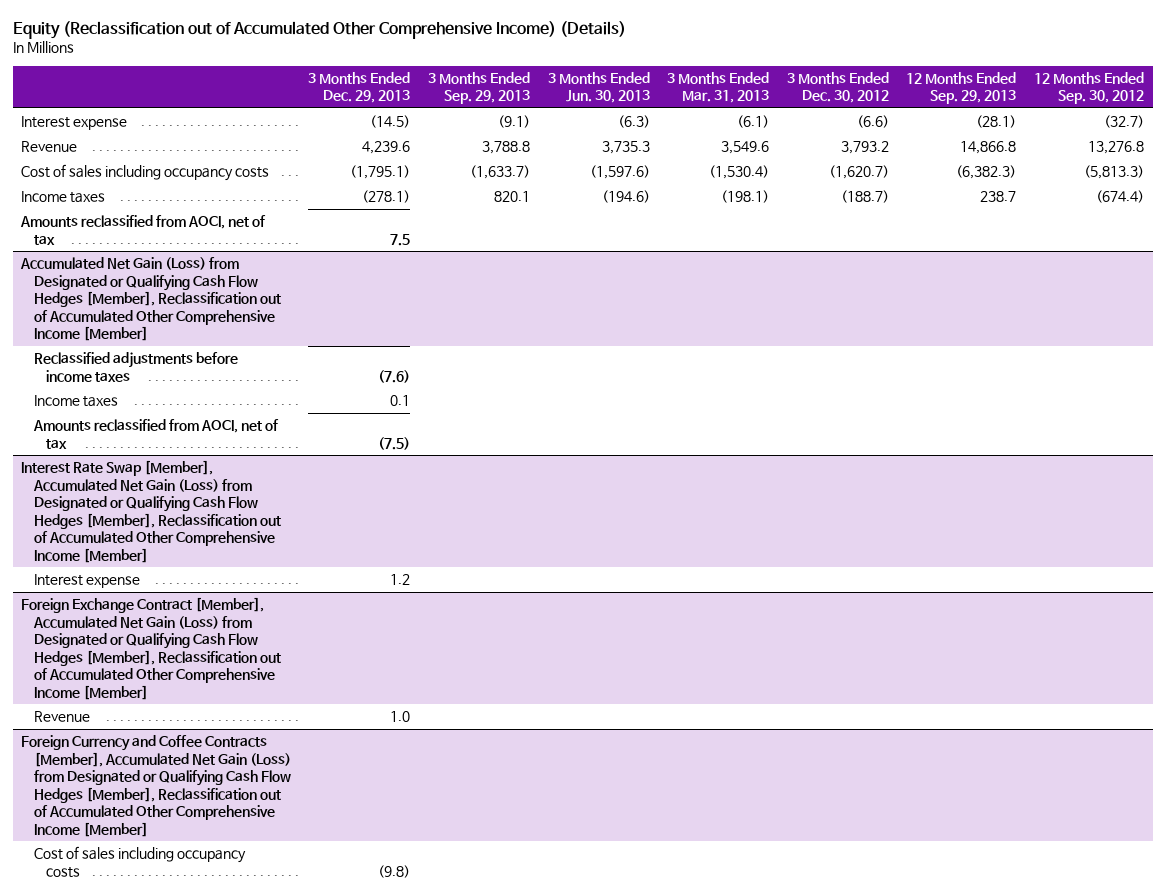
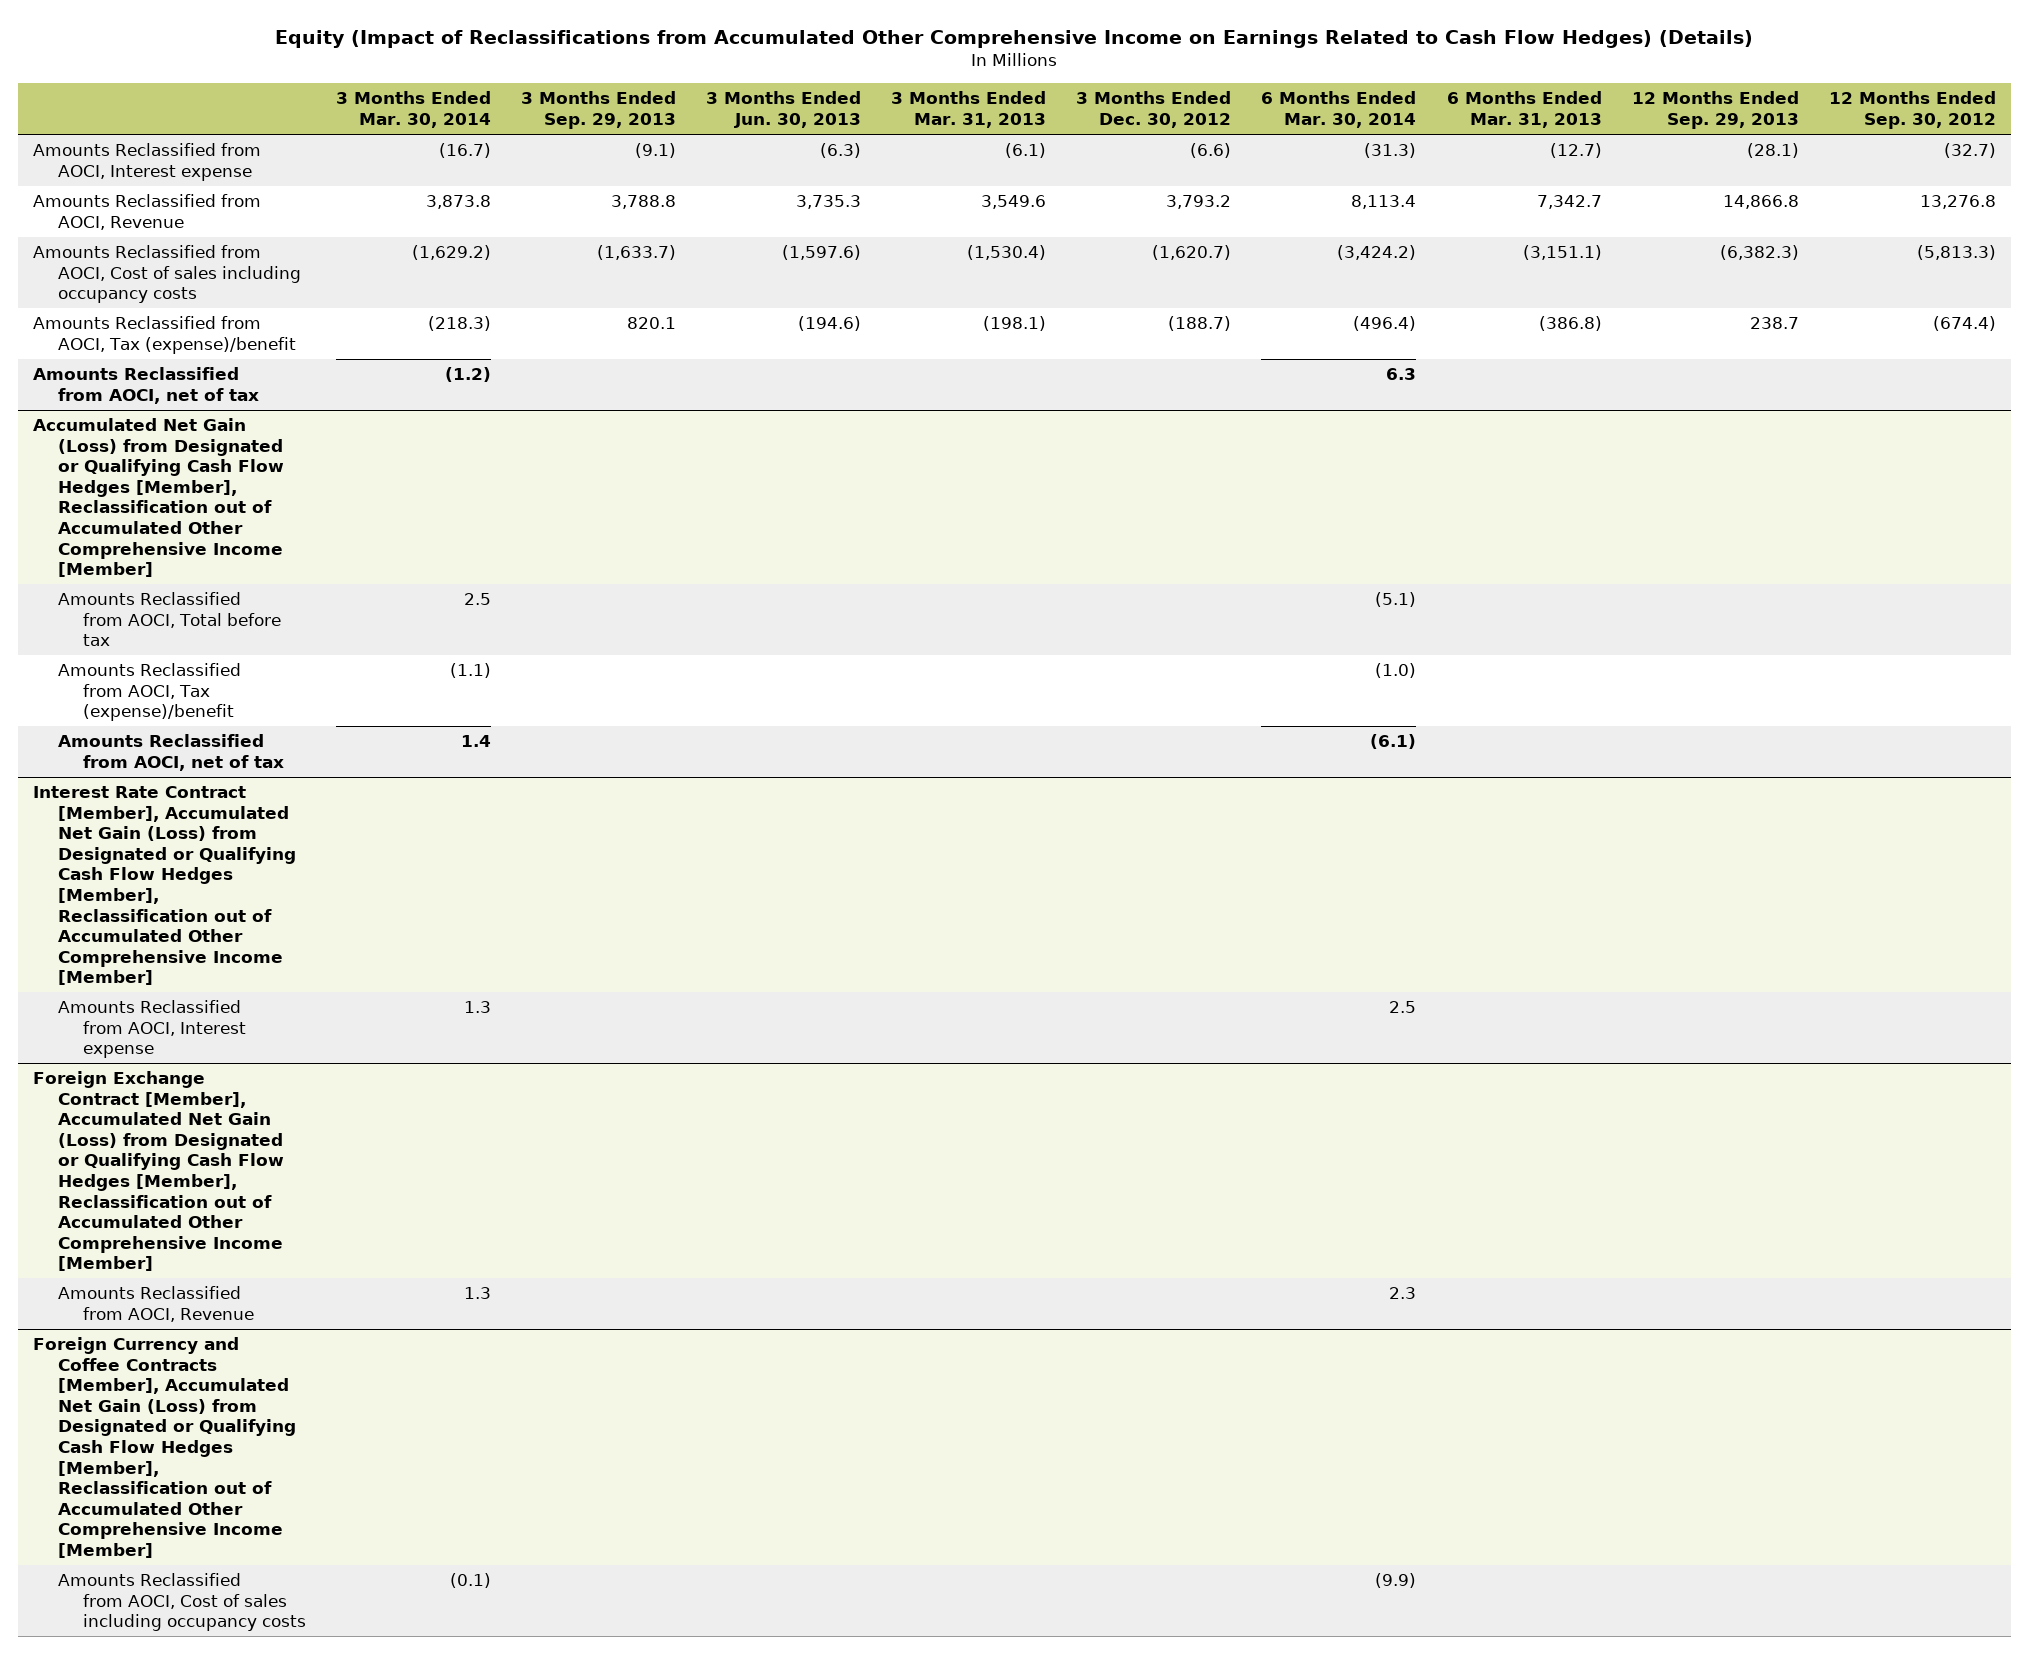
[12,20,626,39] Equity (Reclassification out of Accumulated Other Comprehensive Income) (Details) -> [275,29,1754,48] Equity (Impact of Reclassifications from Accumulated Other Comprehensive Income on Earnings Related to Cash Flow Hedges) (Details)
[308,71,411,104] 3 Months Ended Dec. 29, 2013 -> none
none -> [336,91,492,128] 3 Months Ended Mar. 30, 2014
none -> [1261,91,1417,128] 6 Months Ended Mar. 30, 2014
none -> [1446,91,1602,128] 6 Months Ended Mar. 31, 2013
[21,116,128,131] Interest expense -> [33,143,262,181] Amounts Reclassified from AOCI, Interest expense
[21,141,78,153] Revenue -> [33,194,262,230] Amounts Reclassified from AOCI, Revenue
[21,164,270,182] Cost of sales including occupancy costs -> [33,245,302,304] Amounts Reclassified from AOCI, Cost of sales including occupancy costs
[21,191,106,204] Income taxes -> [33,316,297,354] Amounts Reclassified from AOCI, Tax (expense)/benefit
[20,215,267,245] Amounts reclassified from AOCI, net of tax -> [33,367,260,404] Amounts Reclassified from AOCI, net of tax
[33,352,238,382] Reclassified adjustments before income taxes -> [58,592,281,647] Amounts Reclassified from AOCI, Total before tax
[33,395,118,408] Income taxes -> [58,663,242,722] Amounts Reclassified from AOCI, Tax (expense)/benefit
[32,419,279,449] Amounts reclassified from AOCI, net of tax -> [58,734,284,771] Amounts Reclassified from AOCI, net of tax
[21,460,281,563] Interest Rate Swap [Member], Accumulated Net Gain (Loss) from Designated or Qualifying Cash Flow Hedges [Member], Reclassification out of Accumulated Other Comprehensive Income [Member] -> [33,786,297,986] Interest Rate Contract [Member], Accumulated Net Gain (Loss) from Designated or Qualifying Cash Flow Hedges [Member], Reclassification out of Accumulated Other Comprehensive Income [Member]
[33,574,140,589] Interest expense -> [58,1000,246,1059] Amounts Reclassified from AOCI, Interest expense
[33,711,90,723] Revenue -> none
none -> [58,1286,254,1322] Amounts Reclassified from AOCI, Revenue
[33,846,246,878] Cost of sales including occupancy costs -> [58,1573,306,1632] Amounts Reclassified from AOCI, Cost of sales including occupancy costs

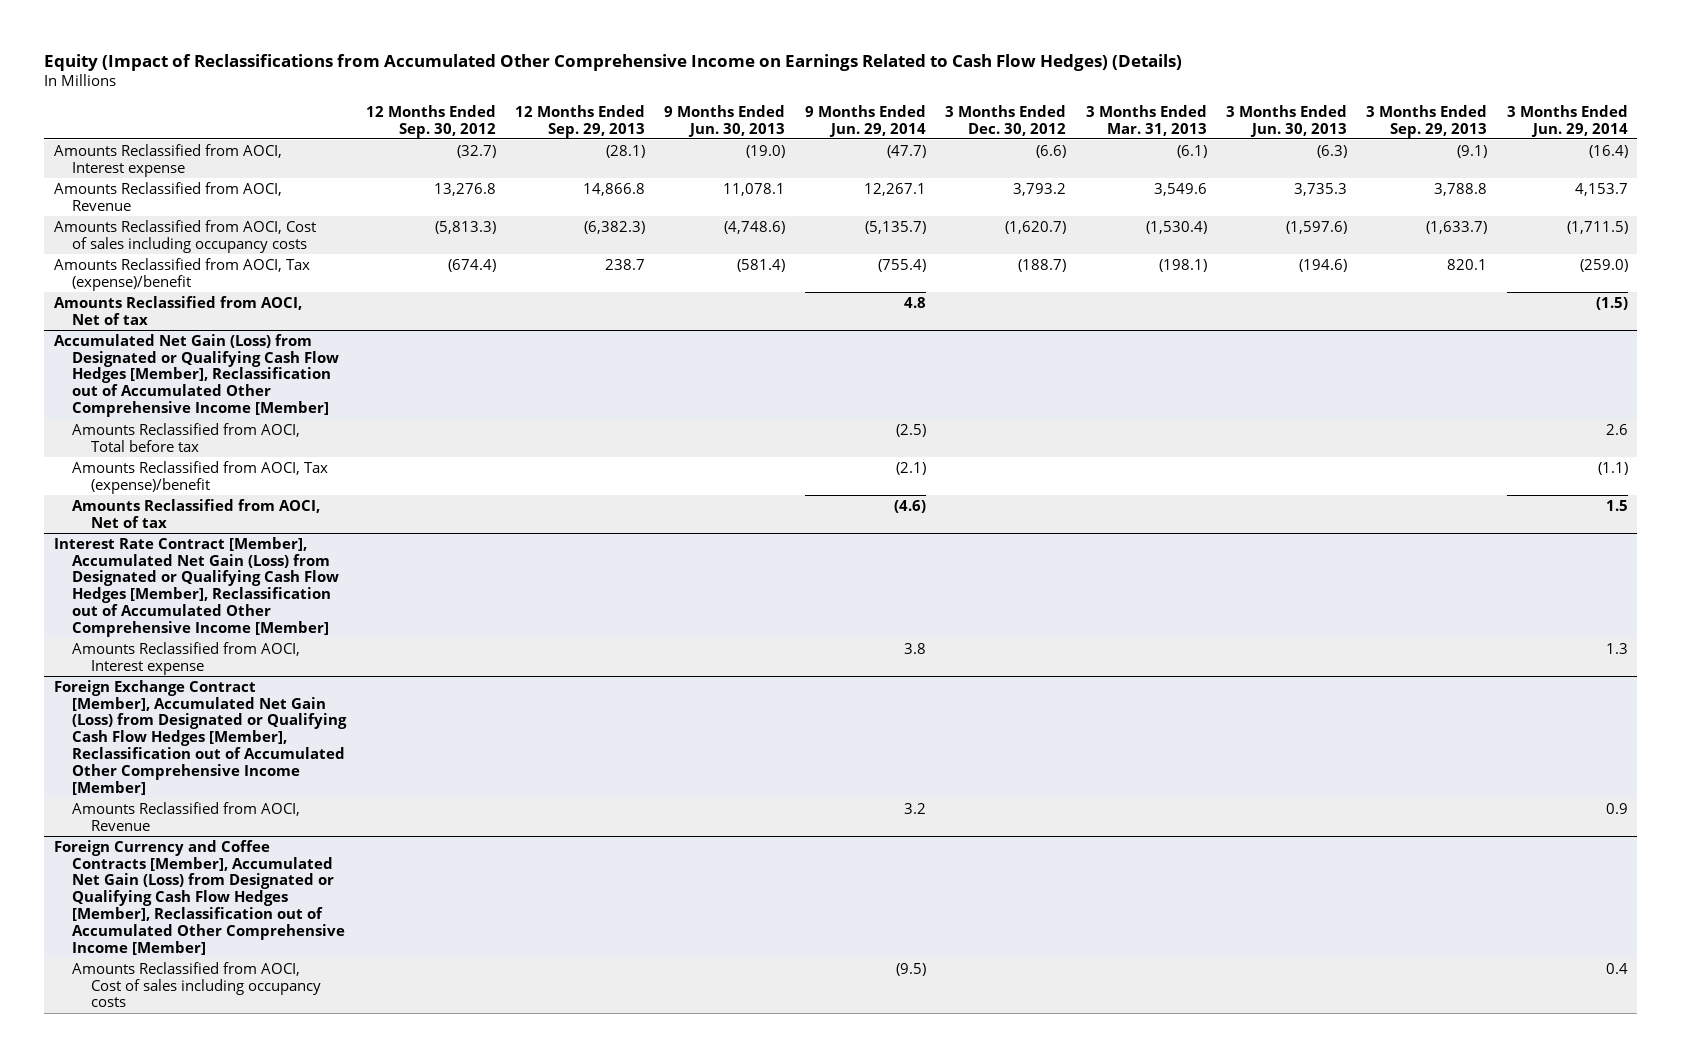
[336,91,492,128] 3 Months Ended Mar. 30, 2014 -> none
[1261,91,1417,128] 6 Months Ended Mar. 30, 2014 -> none
[1446,91,1602,128] 6 Months Ended Mar. 31, 2013 -> none
none -> [664,104,786,137] 9 Months Ended Jun. 30, 2013
none -> [804,104,926,137] 9 Months Ended Jun. 29, 2014
none -> [1506,104,1628,137] 3 Months Ended Jun. 29, 2014
[33,367,260,404] Amounts Reclassified from AOCI, net of tax -> [53,295,302,325] Amounts Reclassified from AOCI, Net of tax
[58,734,284,771] Amounts Reclassified from AOCI, net of tax -> [72,498,321,528] Amounts Reclassified from AOCI, Net of tax

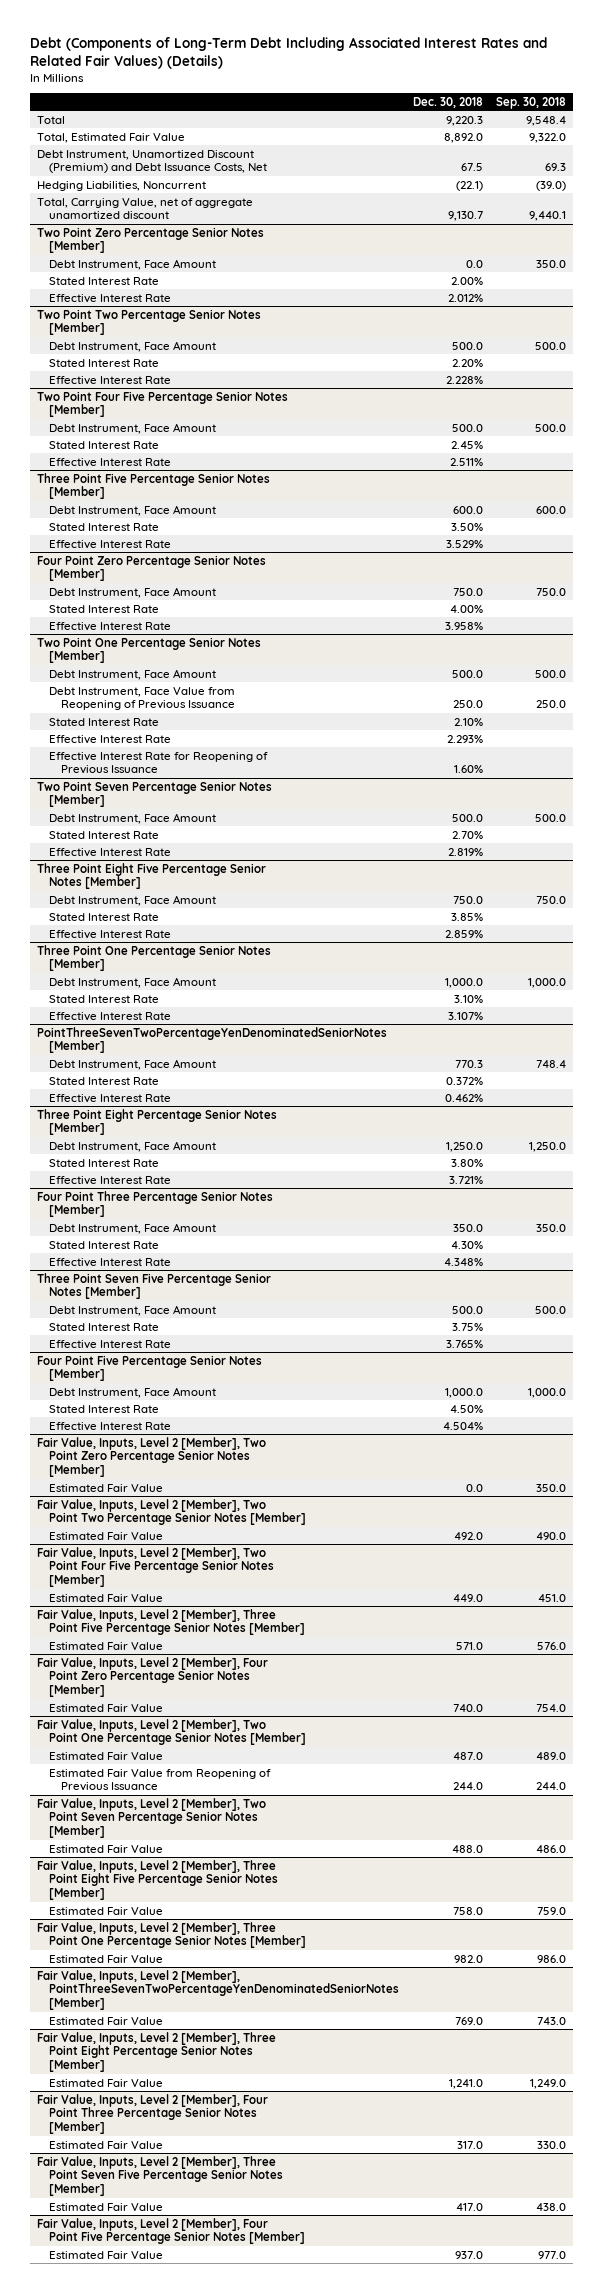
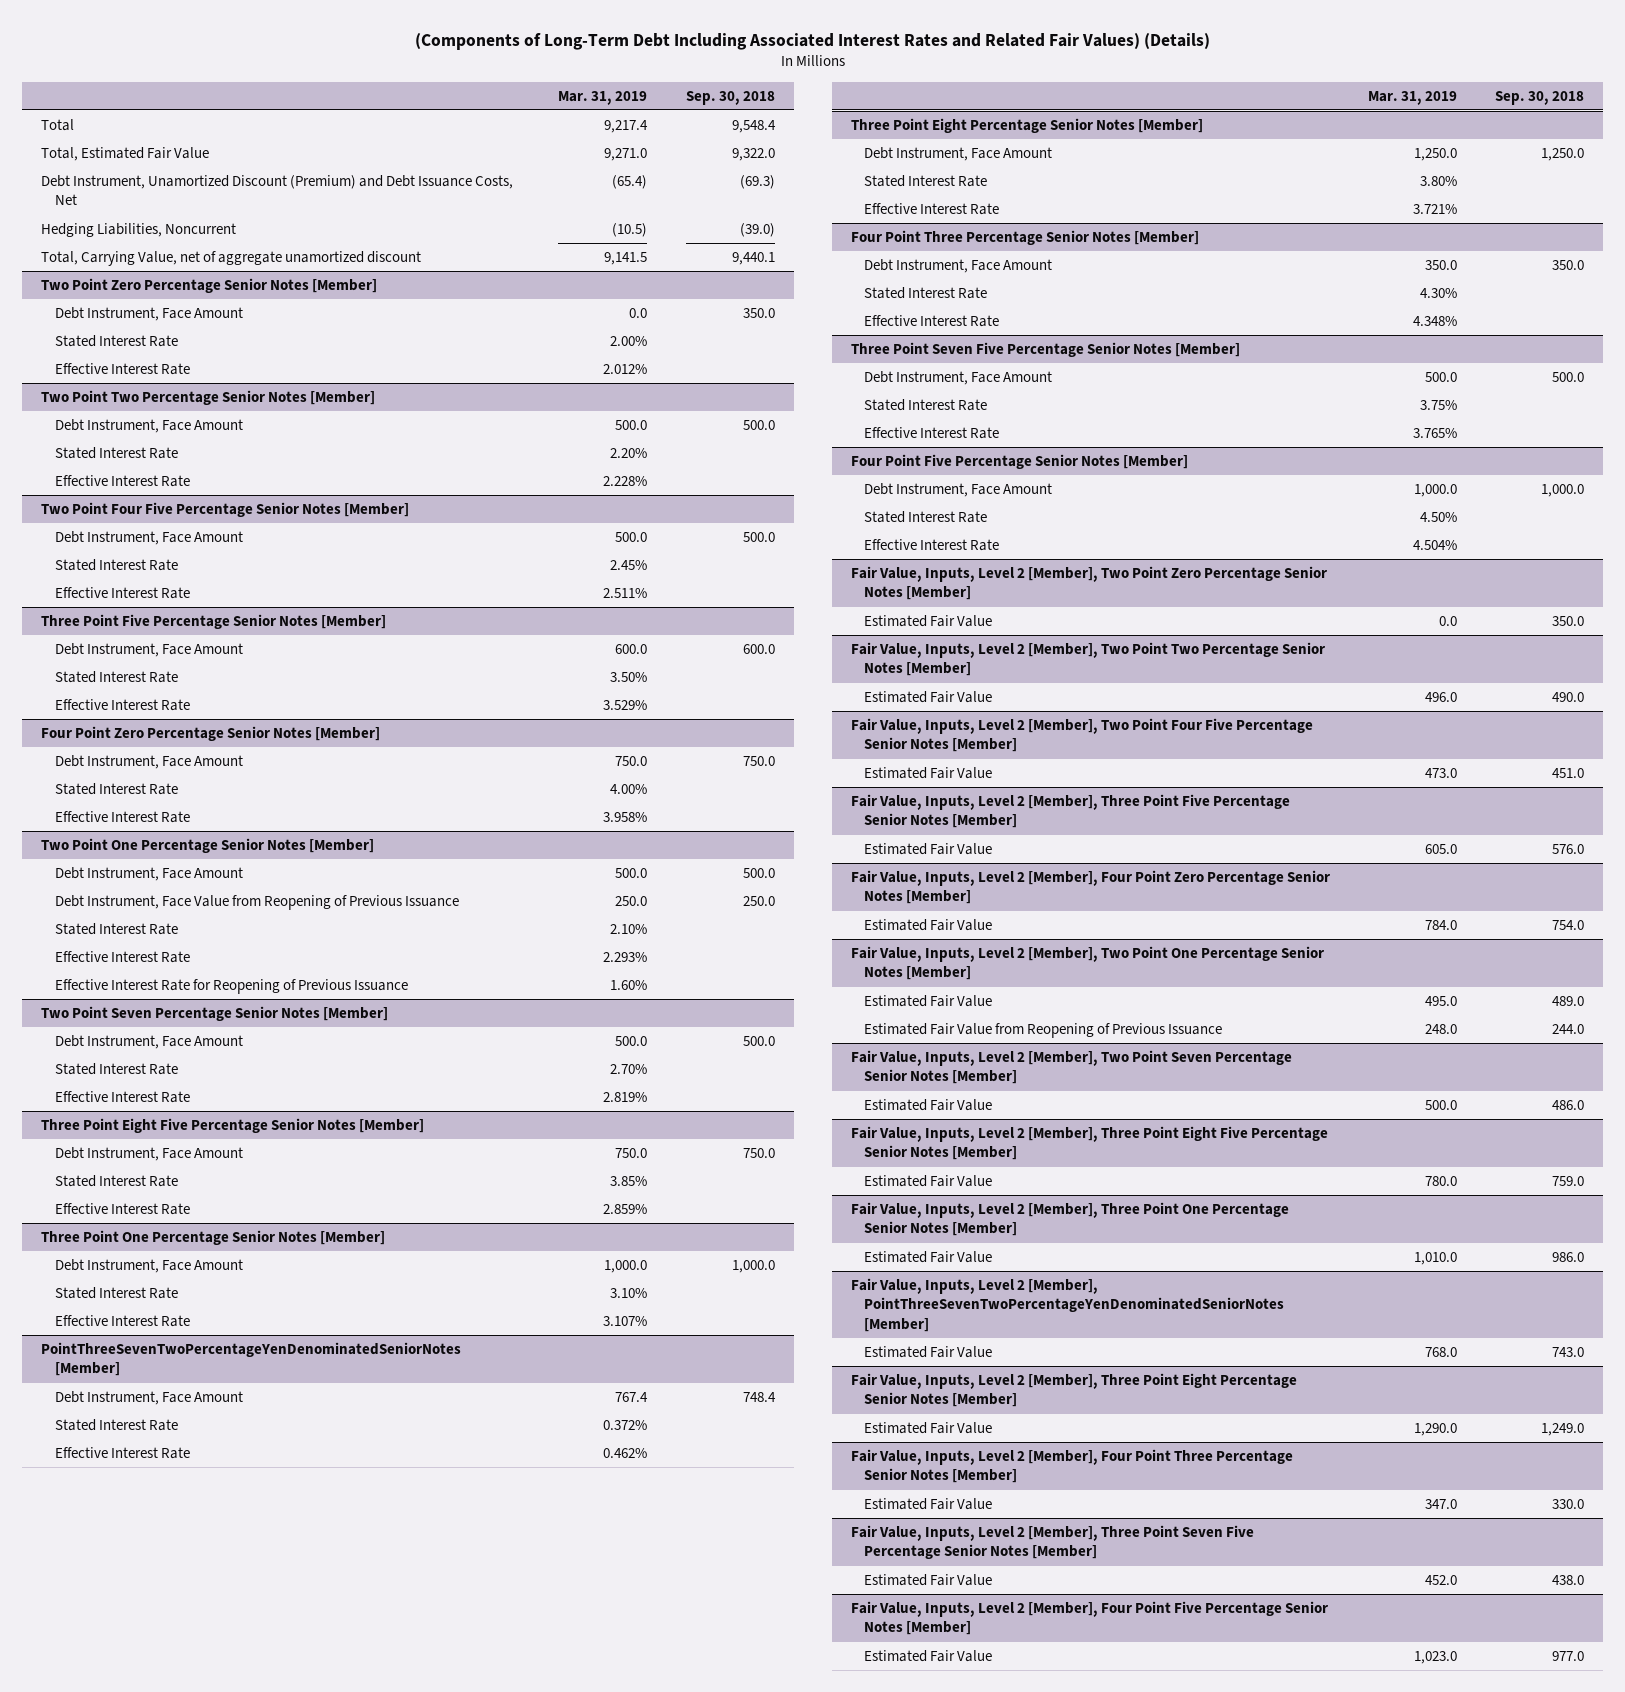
[29,36,547,69] Debt (Components of Long-Term Debt Including Associated Interest Rates and Related Fair Values) (Details) -> [414,32,1210,50] (Components of Long-Term Debt Including Associated Interest Rates and Related Fair Values) (Details)
[412,96,483,108] Dec. 30, 2018 -> none
none -> [558,90,648,105] Mar. 31, 2019
[545,163,567,172] 69.3 -> [739,175,775,190] (69.3)

